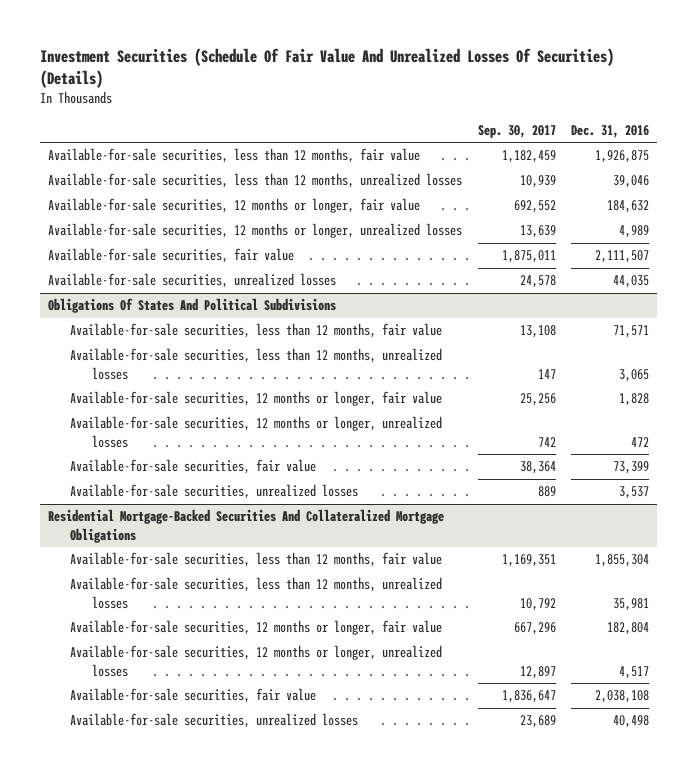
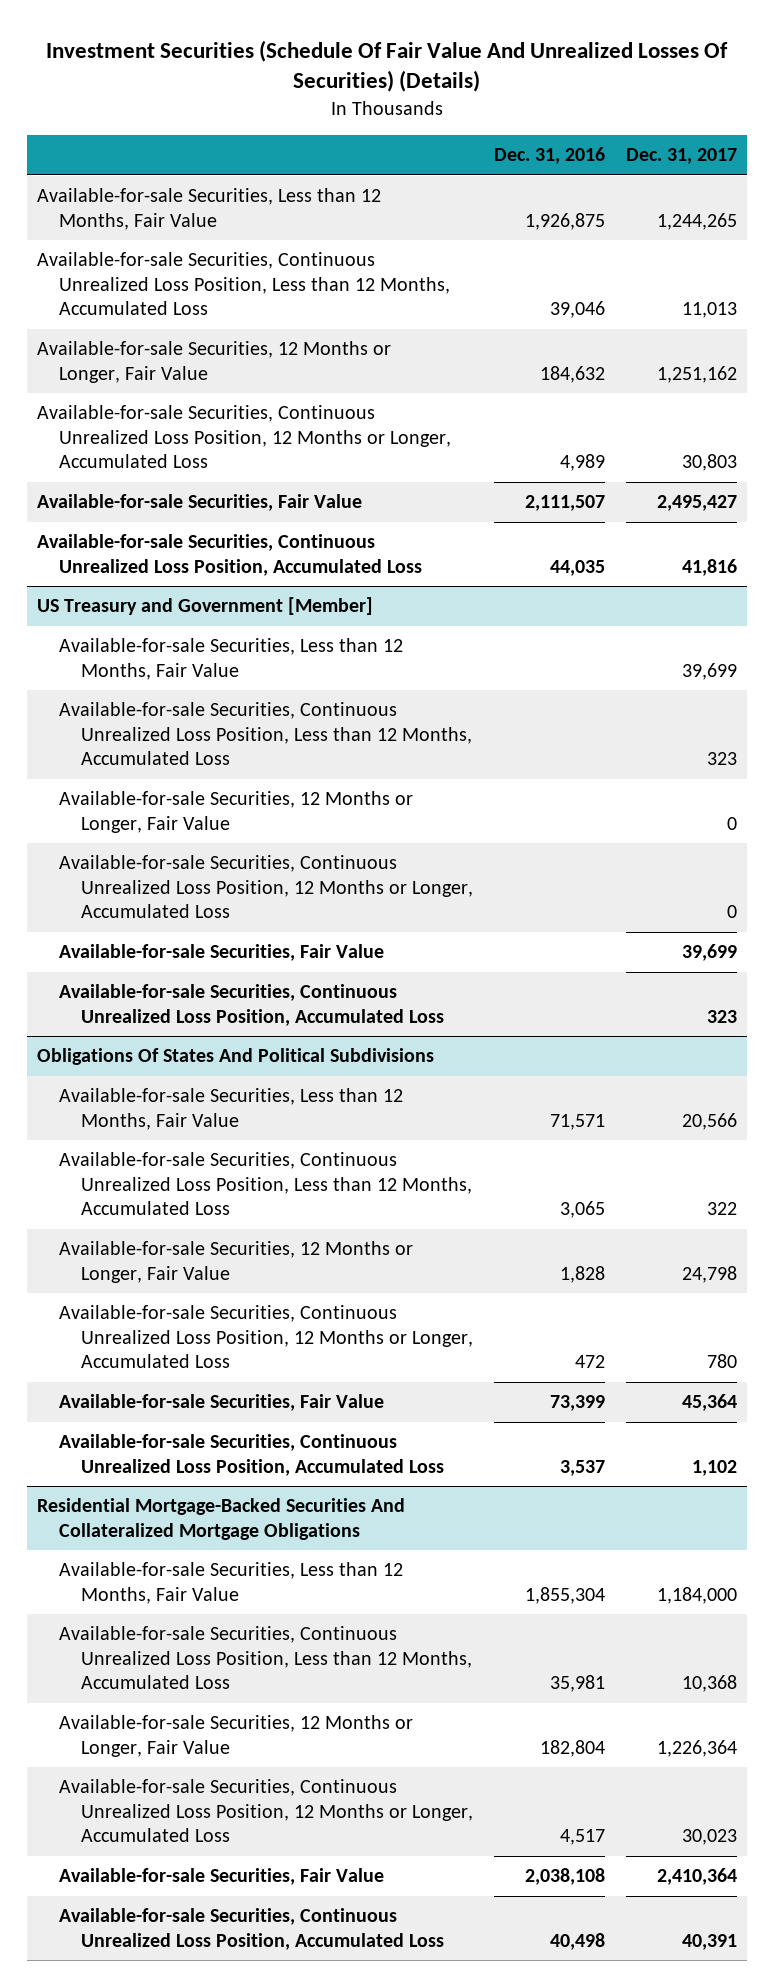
[477,124,556,138] Sep. 30, 2017 -> none
none -> [625,148,737,165] Dec. 31, 2017
[47,148,420,164] Available-for-sale securities, less than 12 months, fair value -> [37,188,382,230] Available-for-sale Securities, Less than 12 Months, Fair Value
[47,173,462,189] Available-for-sale securities, less than 12 months, unrealized losses -> [37,252,451,316] Available-for-sale Securities, Continuous Unrealized Loss Position, Less than 12 Months, Accumulated Loss
[47,198,420,214] Available-for-sale securities, 12 months or longer, fair value -> [37,341,392,383] Available-for-sale Securities, 12 Months or Longer, Fair Value
[47,223,462,239] Available-for-sale securities, 12 months or longer, unrealized losses -> [37,405,452,469] Available-for-sale Securities, Continuous Unrealized Loss Position, 12 Months or Longer, Accumulated Loss
[47,248,294,264] Available-for-sale securities, fair value -> [37,494,363,512] Available-for-sale Securities, Fair Value
[47,273,336,289] Available-for-sale securities, unrealized losses -> [37,534,423,576] Available-for-sale Securities, Continuous Unrealized Loss Position, Accumulated Loss
none -> [37,597,374,616] US Treasury and Government [Member]
none -> [59,638,404,680] Available-for-sale Securities, Less than 12 Months, Fair Value
none -> [59,702,472,766] Available-for-sale Securities, Continuous Unrealized Loss Position, Less than 12 Months, Accumulated Loss
none -> [59,791,414,833] Available-for-sale Securities, 12 Months or Longer, Fair Value
none -> [59,855,473,919] Available-for-sale Securities, Continuous Unrealized Loss Position, 12 Months or Longer, Accumulated Loss
none -> [59,944,385,962] Available-for-sale Securities, Fair Value
none -> [59,984,444,1026] Available-for-sale Securities, Continuous Unrealized Loss Position, Accumulated Loss
[69,323,442,339] Available-for-sale securities, less than 12 months, fair value -> [59,1088,404,1130] Available-for-sale Securities, Less than 12 Months, Fair Value
[69,348,442,380] Available-for-sale securities, less than 12 months, unrealized losses -> [59,1152,472,1216] Available-for-sale Securities, Continuous Unrealized Loss Position, Less than 12 Months, Accumulated Loss
[69,391,442,407] Available-for-sale securities, 12 months or longer, fair value -> [59,1241,414,1283] Available-for-sale Securities, 12 Months or Longer, Fair Value
[69,416,442,448] Available-for-sale securities, 12 months or longer, unrealized losses -> [59,1305,473,1369] Available-for-sale Securities, Continuous Unrealized Loss Position, 12 Months or Longer, Accumulated Loss
[69,459,316,475] Available-for-sale securities, fair value -> [59,1394,385,1412] Available-for-sale Securities, Fair Value
[69,484,358,500] Available-for-sale securities, unrealized losses -> [59,1434,444,1476] Available-for-sale Securities, Continuous Unrealized Loss Position, Accumulated Loss
[69,552,442,568] Available-for-sale securities, less than 12 months, fair value -> [59,1562,404,1604] Available-for-sale Securities, Less than 12 Months, Fair Value
[69,577,442,609] Available-for-sale securities, less than 12 months, unrealized losses -> [59,1626,472,1690] Available-for-sale Securities, Continuous Unrealized Loss Position, Less than 12 Months, Accumulated Loss
[69,620,442,636] Available-for-sale securities, 12 months or longer, fair value -> [59,1715,414,1757] Available-for-sale Securities, 12 Months or Longer, Fair Value
[69,645,442,677] Available-for-sale securities, 12 months or longer, unrealized losses -> [59,1779,473,1843] Available-for-sale Securities, Continuous Unrealized Loss Position, 12 Months or Longer, Accumulated Loss
[69,688,316,704] Available-for-sale securities, fair value -> [59,1868,385,1886] Available-for-sale Securities, Fair Value
[69,713,358,729] Available-for-sale securities, unrealized losses -> [59,1908,444,1950] Available-for-sale Securities, Continuous Unrealized Loss Position, Accumulated Loss

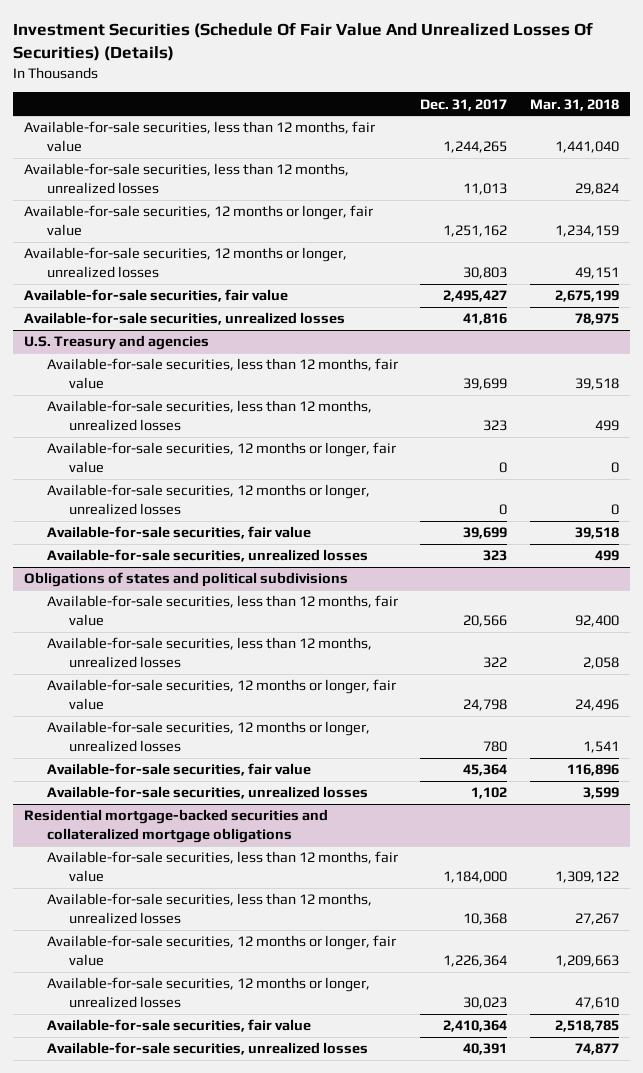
[493,147,605,165] Dec. 31, 2016 -> none
none -> [529,98,619,111] Mar. 31, 2018
[37,188,382,230] Available-for-sale Securities, Less than 12 Months, Fair Value -> [24,121,376,152] Available-for-sale securities, less than 12 months, fair value
[37,252,451,316] Available-for-sale Securities, Continuous Unrealized Loss Position, Less than 12 Months, Accumulated Loss -> [24,163,350,194] Available-for-sale securities, less than 12 months, unrealized losses
[37,341,392,383] Available-for-sale Securities, 12 Months or Longer, Fair Value -> [24,205,374,236] Available-for-sale securities, 12 months or longer, fair value
[37,405,452,469] Available-for-sale Securities, Continuous Unrealized Loss Position, 12 Months or Longer, Accumulated Loss -> [24,247,348,278] Available-for-sale securities, 12 months or longer, unrealized losses
[37,494,363,512] Available-for-sale Securities, Fair Value -> [24,289,289,303] Available-for-sale securities, fair value
[37,534,423,576] Available-for-sale Securities, Continuous Unrealized Loss Position, Accumulated Loss -> [24,312,346,326] Available-for-sale securities, unrealized losses
[37,597,374,616] US Treasury and Government [Member] -> [24,335,210,351] U.S. Treasury and agencies
[59,638,404,680] Available-for-sale Securities, Less than 12 Months, Fair Value -> [46,358,398,389] Available-for-sale securities, less than 12 months, fair value
[59,702,472,766] Available-for-sale Securities, Continuous Unrealized Loss Position, Less than 12 Months, Accumulated Loss -> [46,400,372,431] Available-for-sale securities, less than 12 months, unrealized losses
[59,791,414,833] Available-for-sale Securities, 12 Months or Longer, Fair Value -> [46,442,396,473] Available-for-sale securities, 12 months or longer, fair value
[59,855,473,919] Available-for-sale Securities, Continuous Unrealized Loss Position, 12 Months or Longer, Accumulated Loss -> [46,484,370,515] Available-for-sale securities, 12 months or longer, unrealized losses
[59,944,385,962] Available-for-sale Securities, Fair Value -> [46,526,311,540] Available-for-sale securities, fair value
[59,984,444,1026] Available-for-sale Securities, Continuous Unrealized Loss Position, Accumulated Loss -> [46,549,368,563] Available-for-sale securities, unrealized losses
[37,1048,435,1066] Obligations Of States And Political Subdivisions -> [24,572,349,588] Obligations of states and political subdivisions
[59,1088,404,1130] Available-for-sale Securities, Less than 12 Months, Fair Value -> [46,595,398,626] Available-for-sale securities, less than 12 months, fair value
[59,1152,472,1216] Available-for-sale Securities, Continuous Unrealized Loss Position, Less than 12 Months, Accumulated Loss -> [46,637,372,668] Available-for-sale securities, less than 12 months, unrealized losses
[59,1241,414,1283] Available-for-sale Securities, 12 Months or Longer, Fair Value -> [46,679,396,710] Available-for-sale securities, 12 months or longer, fair value
[59,1305,473,1369] Available-for-sale Securities, Continuous Unrealized Loss Position, 12 Months or Longer, Accumulated Loss -> [46,721,370,752] Available-for-sale securities, 12 months or longer, unrealized losses
[59,1394,385,1412] Available-for-sale Securities, Fair Value -> [46,763,311,777] Available-for-sale securities, fair value
[59,1434,444,1476] Available-for-sale Securities, Continuous Unrealized Loss Position, Accumulated Loss -> [46,786,368,800] Available-for-sale securities, unrealized losses
[37,1498,406,1540] Residential Mortgage-Backed Securities And Collateralized Mortgage Obligations -> [24,809,329,843] Residential mortgage-backed securities and collateralized mortgage obligations
[59,1562,404,1604] Available-for-sale Securities, Less than 12 Months, Fair Value -> [46,851,398,882] Available-for-sale securities, less than 12 months, fair value
[59,1626,472,1690] Available-for-sale Securities, Continuous Unrealized Loss Position, Less than 12 Months, Accumulated Loss -> [46,893,372,924] Available-for-sale securities, less than 12 months, unrealized losses
[59,1715,414,1757] Available-for-sale Securities, 12 Months or Longer, Fair Value -> [46,935,396,966] Available-for-sale securities, 12 months or longer, fair value
[59,1779,473,1843] Available-for-sale Securities, Continuous Unrealized Loss Position, 12 Months or Longer, Accumulated Loss -> [46,977,370,1008] Available-for-sale securities, 12 months or longer, unrealized losses
[59,1868,385,1886] Available-for-sale Securities, Fair Value -> [46,1019,311,1033] Available-for-sale securities, fair value
[59,1908,444,1950] Available-for-sale Securities, Continuous Unrealized Loss Position, Accumulated Loss -> [46,1042,368,1056] Available-for-sale securities, unrealized losses

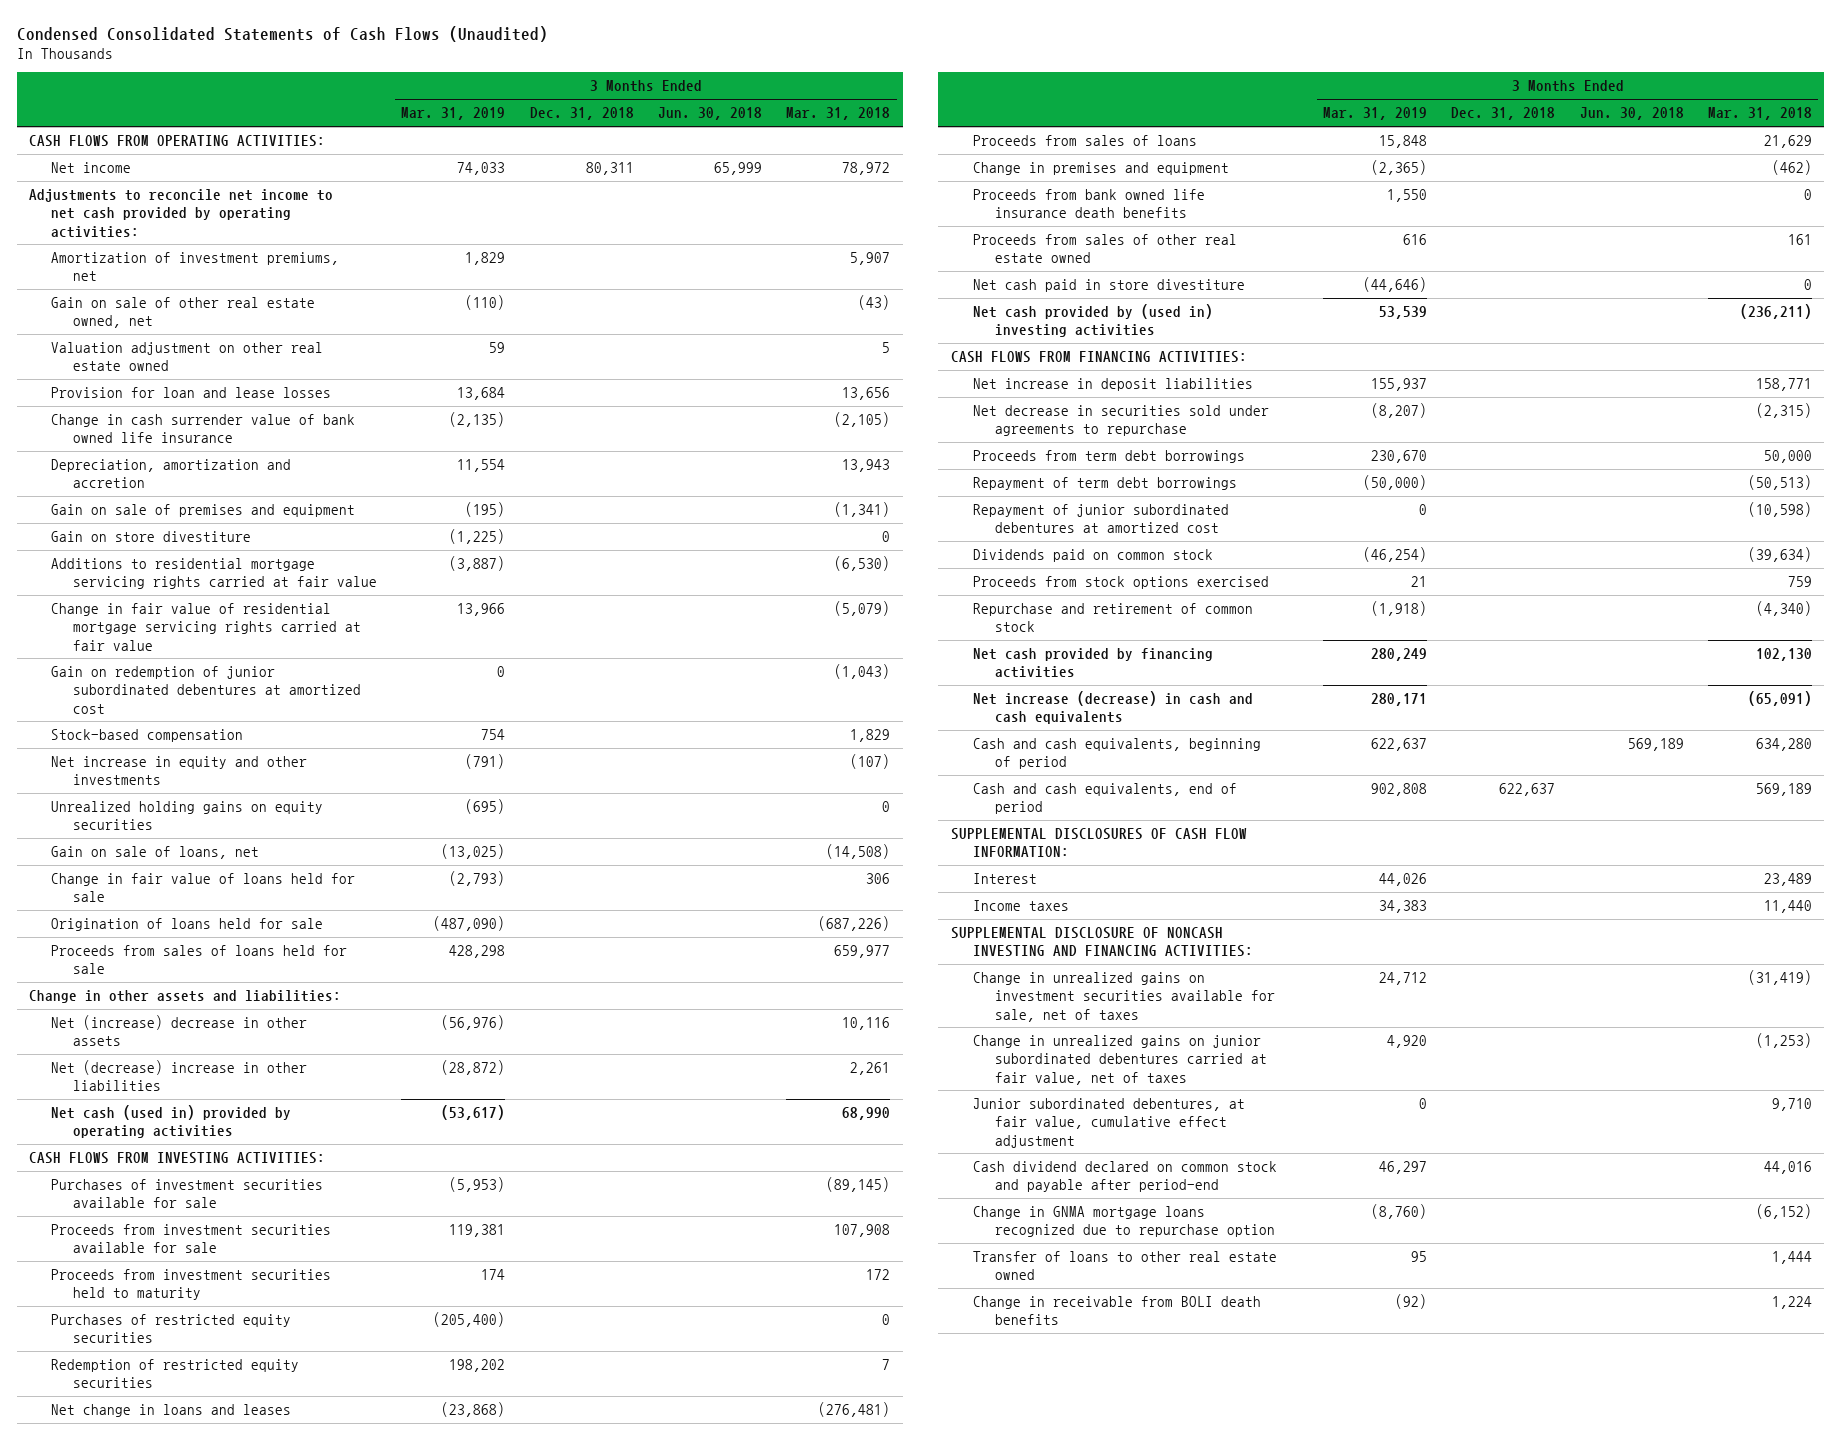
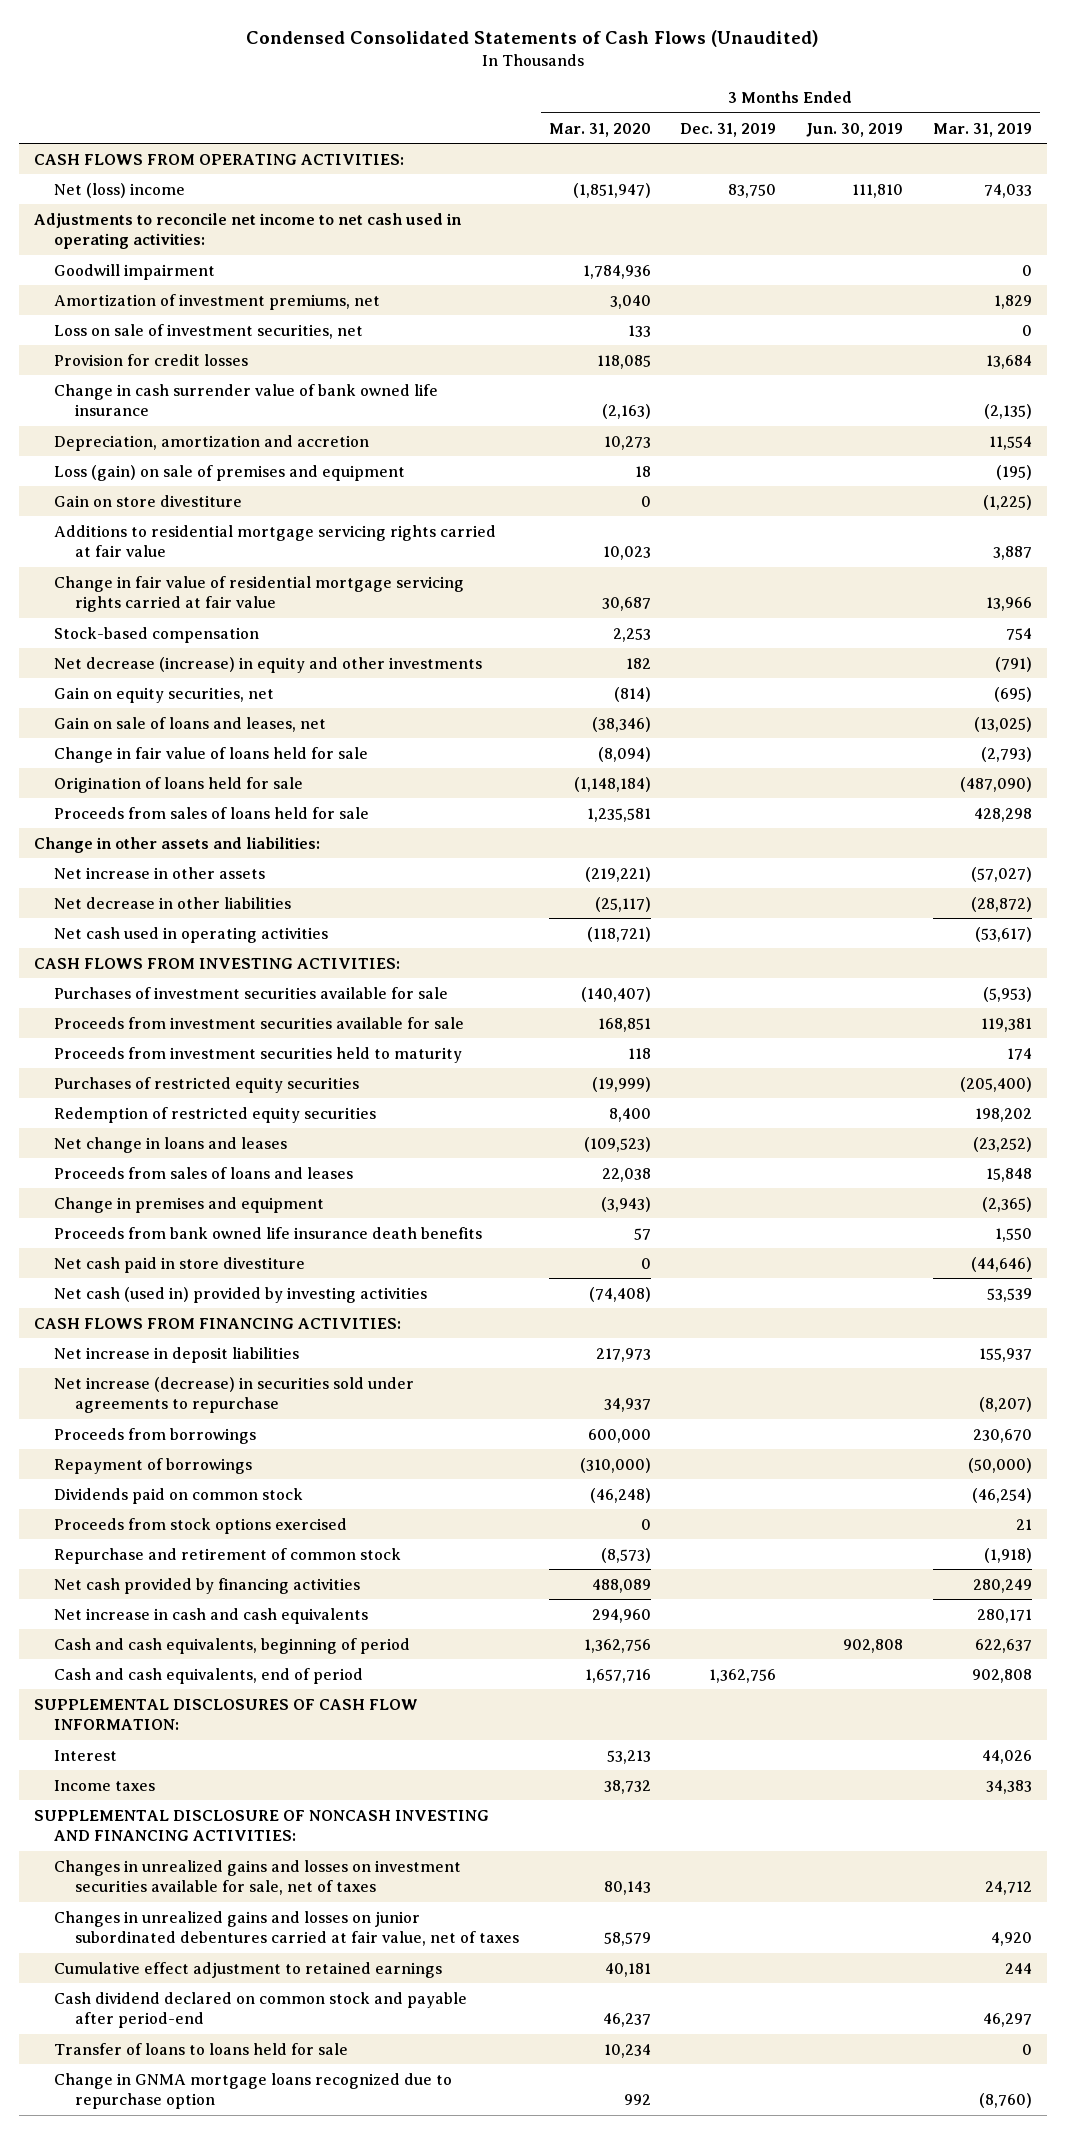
[529,107,634,121] Dec. 31, 2018 -> none
[658,107,763,121] Jun. 30, 2018 -> none
[786,107,891,121] Mar. 31, 2018 -> none
none -> [548,122,651,137] Mar. 31, 2020
none -> [680,122,777,137] Dec. 31, 2019
none -> [806,122,904,137] Jun. 30, 2019
[50,161,131,173] Net income -> [54,182,186,198] Net (loss) income
[28,188,333,238] Adjustments to reconcile net income to net cash provided by operating activities: -> [34,212,463,249] Adjustments to reconcile net income to net cash used in operating activities:
none -> [54,263,216,280] Goodwill impairment
[50,296,315,329] Gain on sale of other real estate owned, net -> none
[50,341,323,372] Valuation adjustment on other real estate owned -> none
none -> [54,323,364,339] Loss on sale of investment securities, net
[50,386,331,398] Provision for loan and lease losses -> [54,353,249,366] Provision for credit losses
[50,503,355,517] Gain on sale of premises and equipment -> [54,464,406,481] Loss (gain) on sale of premises and equipment
[449,555,506,571] (3,887) -> [993,545,1033,560] 3,887
[50,665,361,714] Gain on redemption of junior subordinated debentures at amortized cost -> none
[50,755,307,786] Net increase in equity and other investments -> [54,656,483,673] Net decrease (increase) in equity and other investments
[50,800,323,831] Unrealized holding gains on equity securities -> [54,686,275,703] Gain on equity securities, net
[50,845,259,859] Gain on sale of loans, net -> [54,716,327,732] Gain on sale of loans and leases, net
[50,1014,307,1047] Net (increase) decrease in other assets -> [54,866,266,879] Net increase in other assets
[441,1014,506,1030] (56,976) -> [971,866,1033,882] (57,027)
[50,1059,307,1092] Net (decrease) increase in other liabilities -> [54,896,292,909] Net decrease in other liabilities
[50,1104,291,1139] Net cash (used in) provided by operating activities -> [54,926,329,943] Net cash used in operating activities
[441,1401,506,1417] (23,868) -> [973,1136,1033,1152] (23,252)
[972,134,1197,146] Proceeds from sales of loans -> [54,1166,354,1179] Proceeds from sales of loans and leases
[972,233,1237,264] Proceeds from sales of other real estate owned -> none
[972,303,1213,338] Net cash provided by (used in) investing activities -> [54,1286,428,1303] Net cash (used in) provided by investing activities
[972,503,1229,534] Repayment of junior subordinated debentures at amortized cost -> none
[972,404,1269,437] Net decrease in securities sold under agreements to repurchase -> [54,1376,415,1413] Net increase (decrease) in securities sold under agreements to repurchase
[972,449,1245,463] Proceeds from term debt borrowings -> [54,1427,257,1444] Proceeds from borrowings
[972,476,1237,490] Repayment of term debt borrowings -> [54,1457,253,1474] Repayment of borrowings
[972,690,1253,725] Net increase (decrease) in cash and cash equivalents -> [54,1607,369,1624] Net increase in cash and cash equivalents
[972,971,1275,1022] Change in unrealized gains on investment securities available for sale, net of taxes -> [54,1859,462,1895] Changes in unrealized gains and losses on investment securities available for sale, net of taxes
[972,1034,1267,1085] Change in unrealized gains on junior subordinated debentures carried at fair value, net of taxes -> [54,1910,519,1946] Changes in unrealized gains and losses on junior subordinated debentures carried at fair value, net of taxes
[972,1097,1245,1148] Junior subordinated debentures, at fair value, cumulative effect adjustment -> [54,1961,443,1978] Cumulative effect adjustment to retained earnings
[1418,1097,1427,1109] 0 -> [1005,1962,1033,1974] 244
none -> [54,2042,349,2055] Transfer of loans to loans held for sale
[972,1250,1277,1281] Transfer of loans to other real estate owned -> none
[972,1295,1261,1326] Change in receivable from BOLI death benefits -> none

